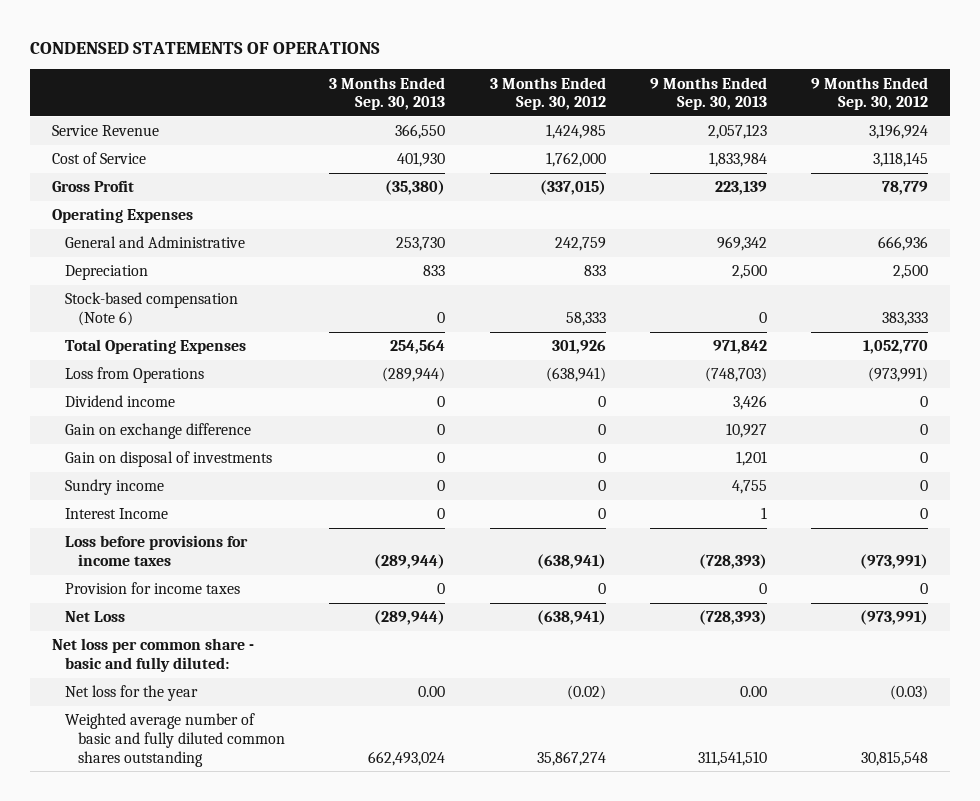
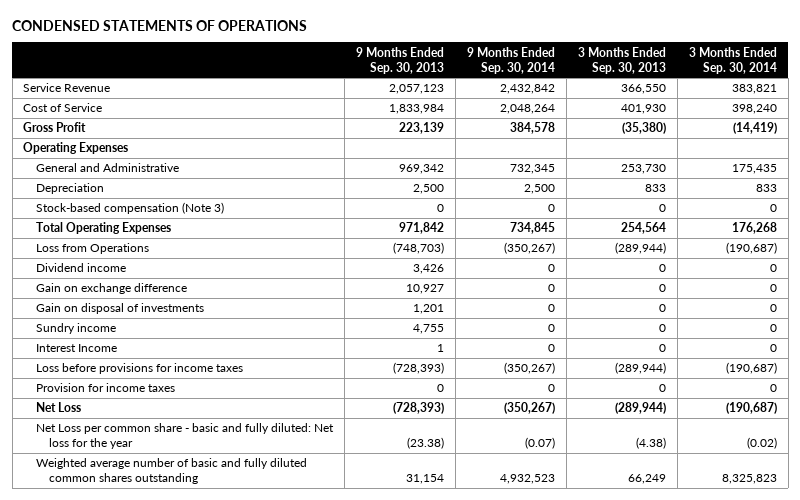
[489,76,606,111] 3 Months Ended Sep. 30, 2012 -> none
[811,76,929,111] 9 Months Ended Sep. 30, 2012 -> none
none -> [467,46,556,74] 9 Months Ended Sep. 30, 2014
none -> [688,46,777,74] 3 Months Ended Sep. 30, 2014
[65,292,239,326] Stock-based compensation (Note 6) -> [36,202,225,215] Stock-based compensation (Note 3)
[51,638,254,672] Net loss per common share - basic and fully diluted: -> none
[65,685,199,702] Net loss for the year -> [36,423,335,450] Net Loss per common share - basic and fully diluted: Net loss for the year
[418,686,446,698] 0.00 -> [635,437,666,450] (4.38)
[739,686,767,698] 0.00 -> [407,437,445,450] (23.38)
[368,750,446,766] 662,493,024 -> [627,474,666,485] 66,249
[697,750,767,766] 311,541,510 -> [406,474,445,485] 31,154

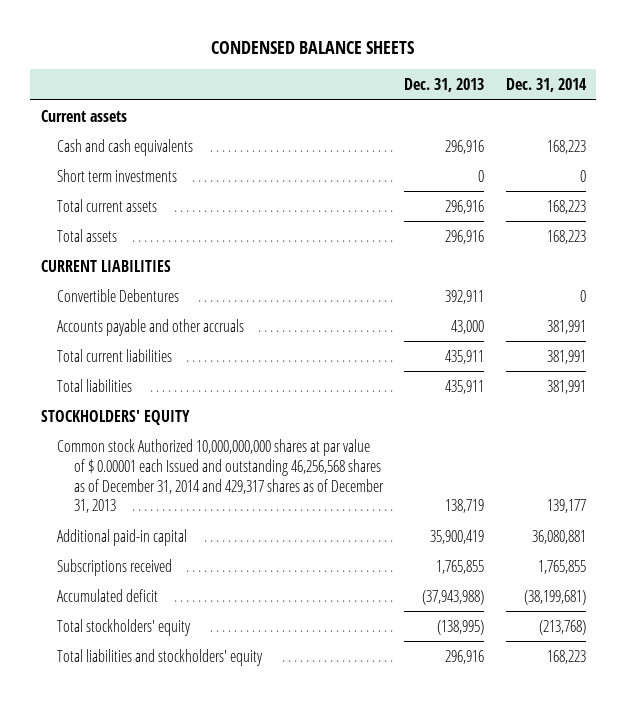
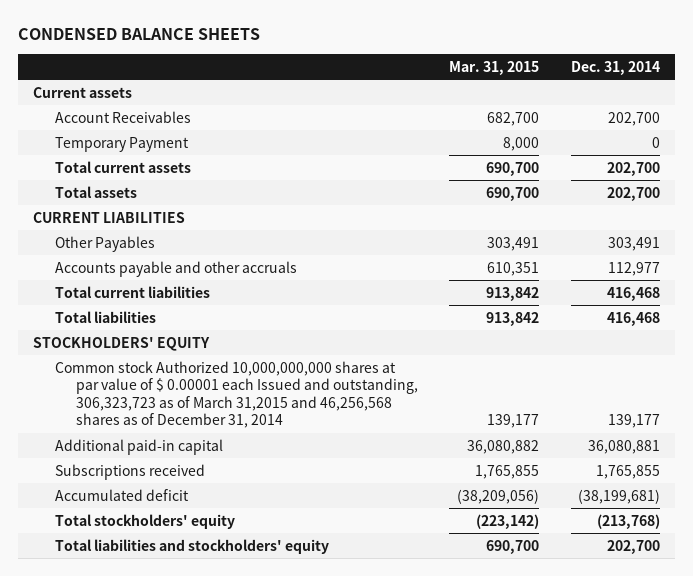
[404,77,485,92] Dec. 31, 2013 -> none
none -> [449,60,540,75] Mar. 31, 2015
[57,138,194,156] Cash and cash equivalents -> none
[57,168,178,182] Short term investments -> none
none -> [54,110,191,123] Account Receivables
none -> [54,136,189,152] Temporary Payment
[546,199,586,214] 168,223 -> [606,161,660,176] 202,700
[546,229,586,244] 168,223 -> [606,186,660,201] 202,700
[57,288,180,302] Convertible Debentures -> none
none -> [54,235,155,252] Other Payables
[546,319,586,334] 381,991 -> [607,261,660,276] 112,977
[546,349,586,364] 381,991 -> [606,286,660,301] 416,468
[546,379,586,394] 381,991 -> [606,311,660,326] 416,468
[57,438,384,514] Common stock Authorized 10,000,000,000 shares at par value of $ 0.00001 each Issued and outstanding 46,256,568 shares as of December 31, 2014 and 429,317 shares as of December 31, 2013 -> [54,360,419,429] Common stock Authorized 10,000,000,000 shares at par value of $ 0.00001 each Issued and outstanding, 306,323,723 as of March 31,2015 and 46,256,568 shares as of December 31, 2014
[546,649,586,664] 168,223 -> [606,539,660,554] 202,700

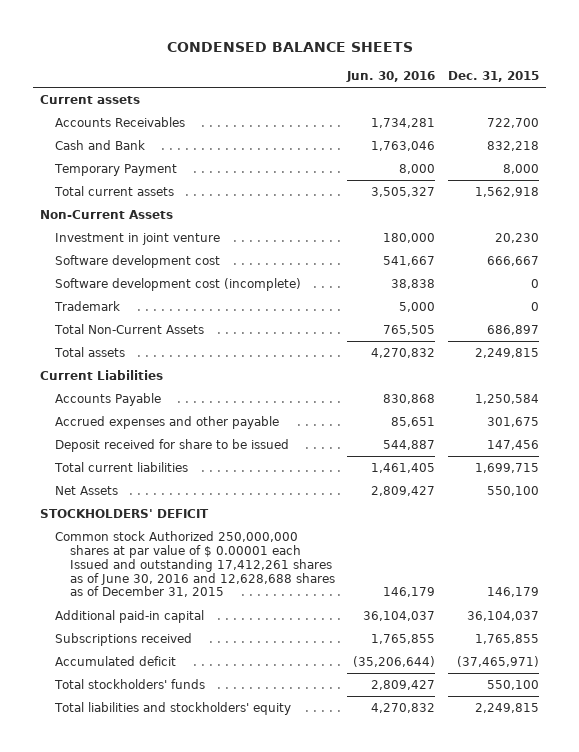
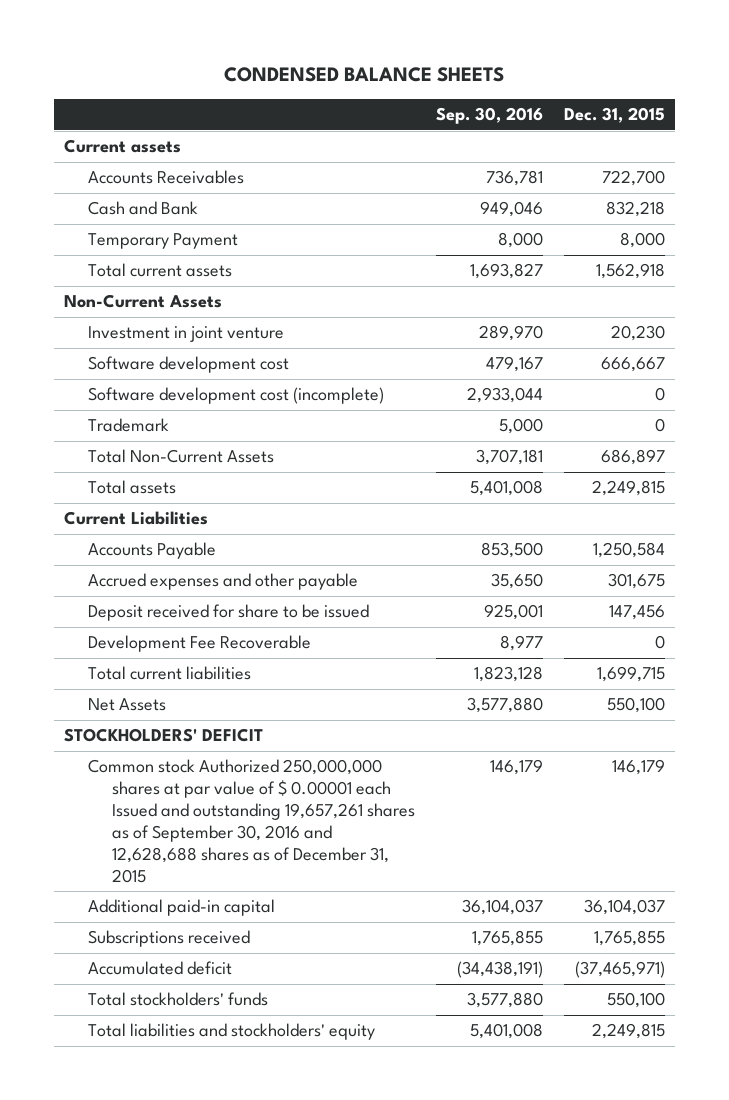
[346,70,436,82] Jun. 30, 2016 -> none
none -> [436,107,544,125] Sep. 30, 2016
none -> [88,635,312,653] Development Fee Recoverable
[54,530,335,598] Common stock Authorized 250,000,000 shares at par value of $ 0.00001 each Issued and outstanding 17,412,261 shares as of June 30, 2016 and 12,628,688 shares as of December 31, 2015 -> [88,759,416,883] Common stock Authorized 250,000,000 shares at par value of $ 0.00001 each Issued and outstanding 19,657,261 shares as of September 30, 2016 and 12,628,688 shares as of December 31, 2015

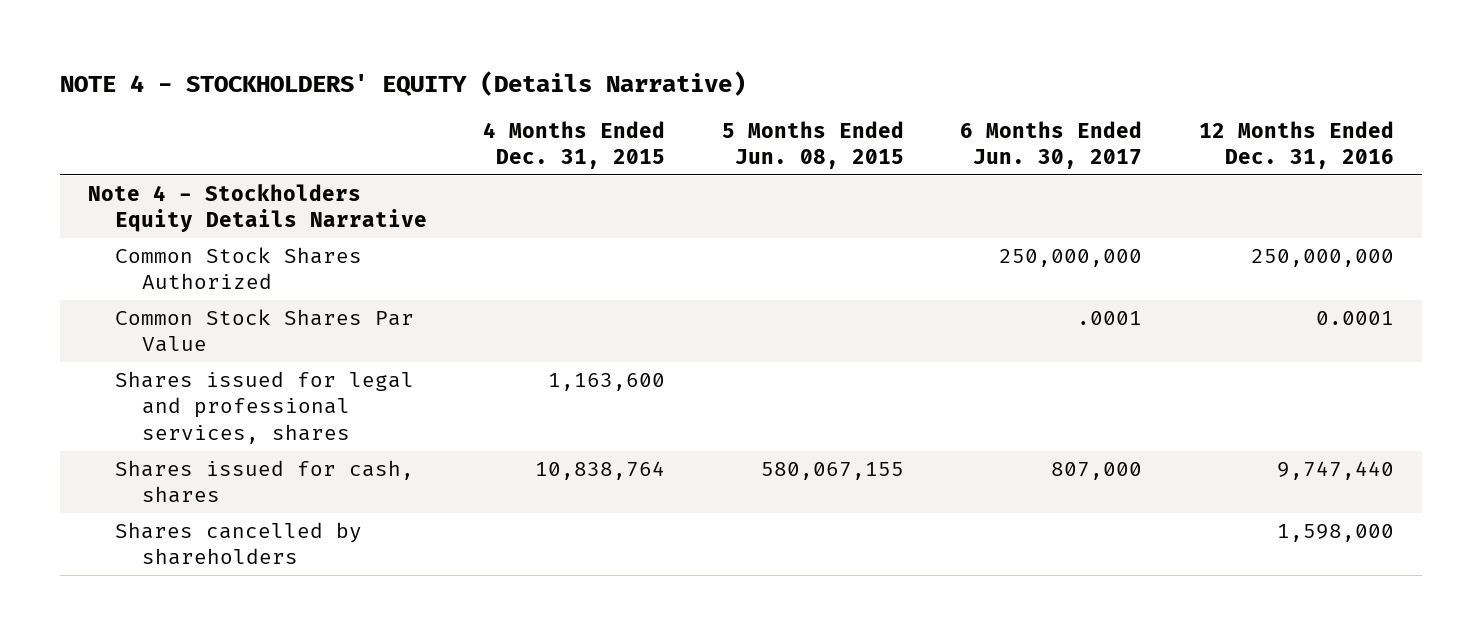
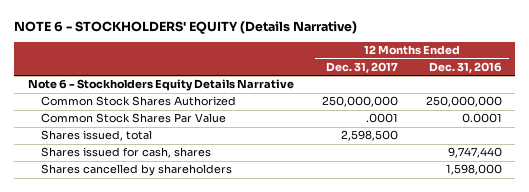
[60,70,747,96] NOTE 4 - STOCKHOLDERS' EQUITY (Details Narrative) -> [13,20,357,34] NOTE 6 - STOCKHOLDERS' EQUITY (Details Narrative)
[483,120,666,169] 4 Months Ended Dec. 31, 2015 -> none
[721,120,904,169] 5 Months Ended Jun. 08, 2015 -> none
[960,120,1143,169] 6 Months Ended Jun. 30, 2017 -> none
none -> [325,61,398,73] Dec. 31, 2017
[88,184,427,233] Note 4 - Stockholders Equity Details Narrative -> [27,79,294,92] Note 6 - Stockholders Equity Details Narrative
[114,371,414,444] Shares issued for legal and professional services, shares -> none
none -> [41,130,153,142] Shares issued, total

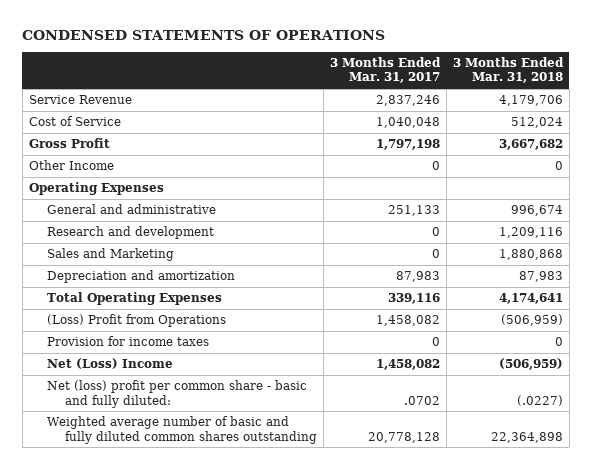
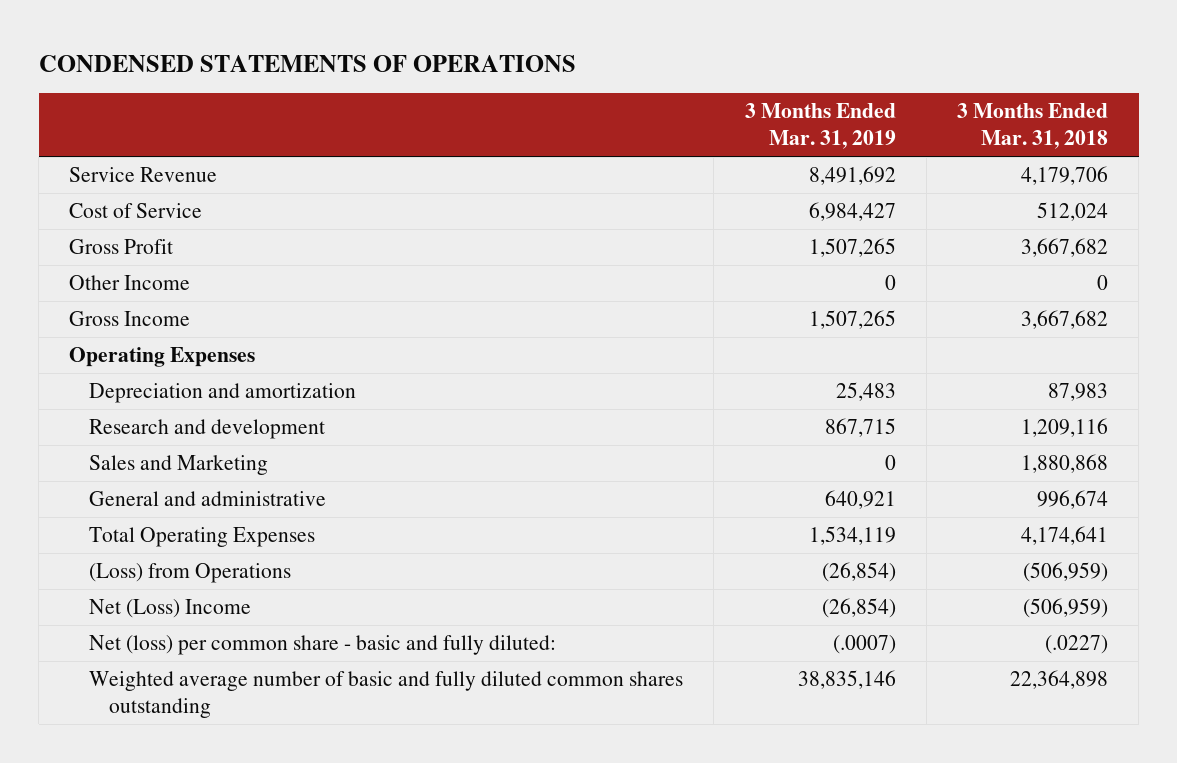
[329,57,441,84] 3 Months Ended Mar. 31, 2017 -> none
none -> [744,103,896,150] 3 Months Ended Mar. 31, 2019
none -> [69,311,191,327] Gross Income
[46,270,235,284] Depreciation and amortization -> [89,383,357,404] Depreciation and amortization
[46,204,216,215] General and administrative -> [89,491,327,507] General and administrative
[46,336,209,347] Provision for income taxes -> none
[46,314,226,328] (Loss) Profit from Operations -> [89,563,292,584] (Loss) from Operations
[46,380,307,408] Net (loss) profit per common share - basic and fully diluted: -> [89,635,557,656] Net (loss) per common share - basic and fully diluted:

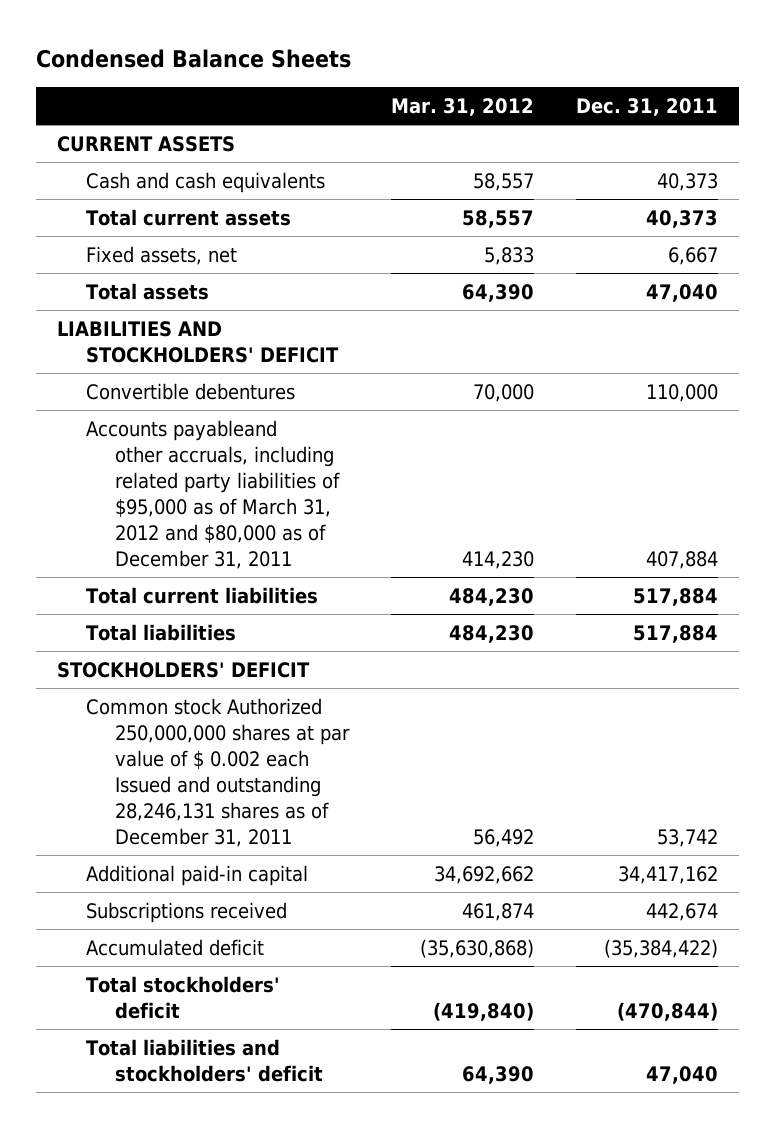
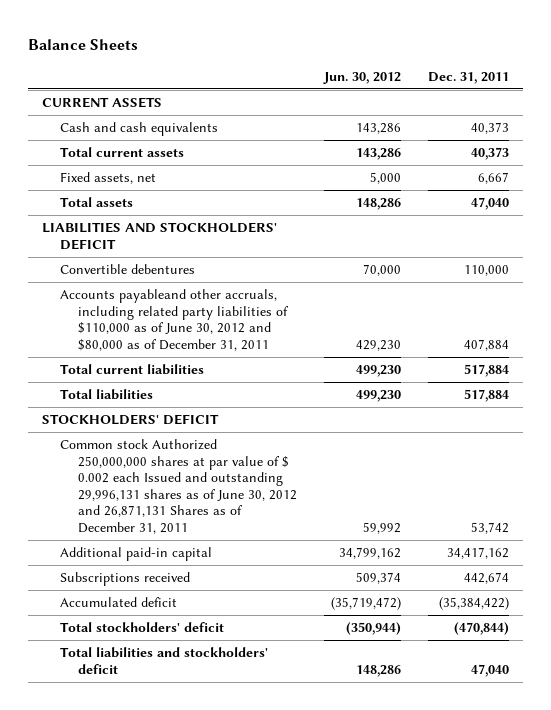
[35,49,351,69] Condensed Balance Sheets -> [28,38,139,50] Balance Sheets
[391,97,535,116] Mar. 31, 2012 -> none
none -> [323,71,402,84] Jun. 30, 2012
[85,419,340,569] Accounts payableand other accruals, including related party liabilities of $95,000 as of March 31, 2012 and $80,000 as of December 31, 2011 -> [60,288,290,351] Accounts payableand other accruals, including related party liabilities of $110,000 as of June 30, 2012 and $80,000 as of December 31, 2011
[85,697,350,847] Common stock Authorized 250,000,000 shares at par value of $ 0.002 each Issued and outstanding 28,246,131 shares as of December 31, 2011 -> [60,438,298,534] Common stock Authorized 250,000,000 shares at par value of $ 0.002 each Issued and outstanding 29,996,131 shares as of June 30, 2012 and 26,871,131 Shares as of December 31, 2011

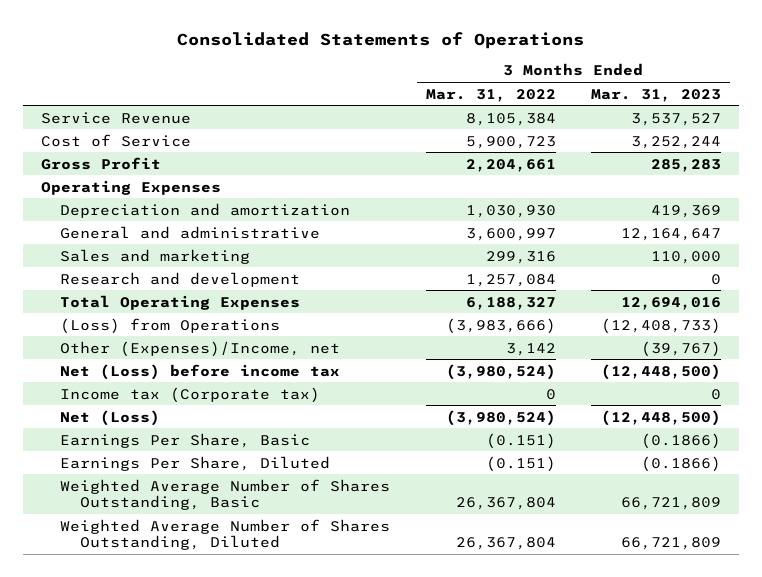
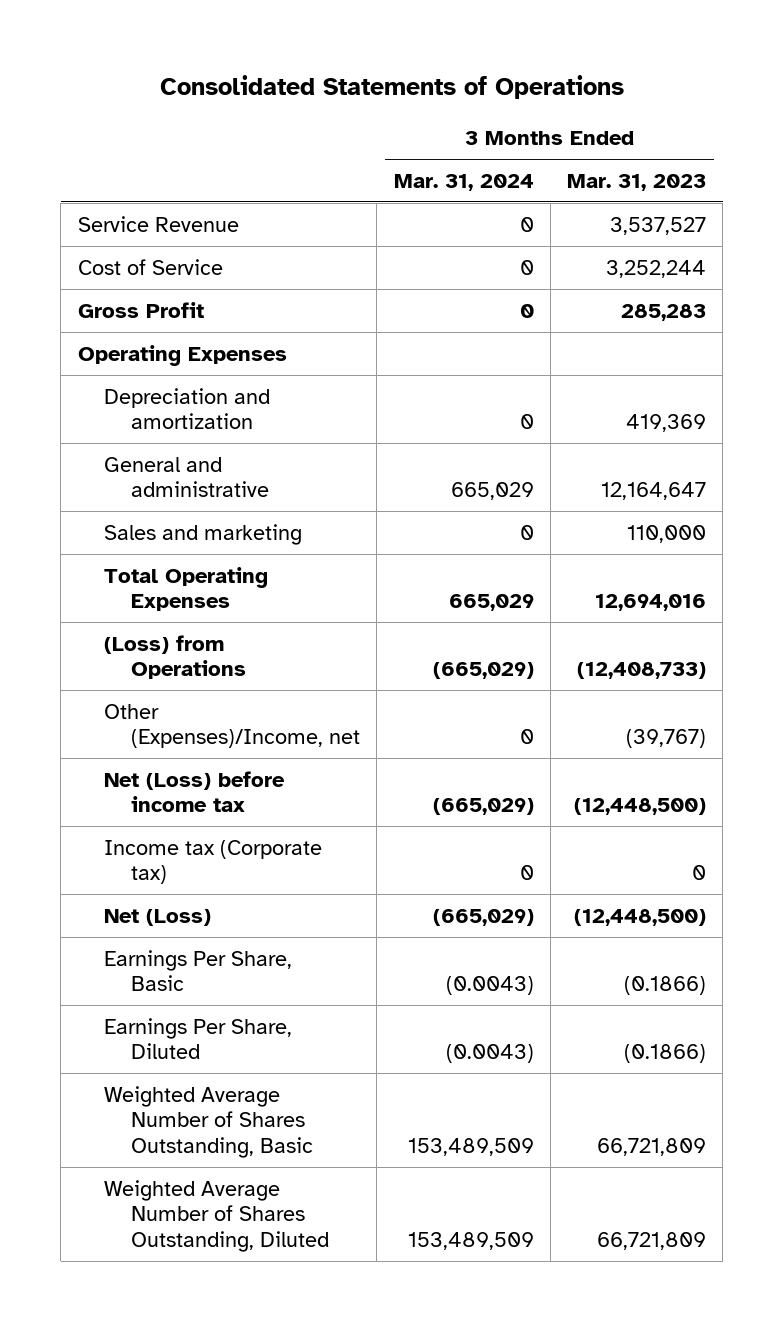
[425,88,556,102] Mar. 31, 2022 -> none
none -> [393,173,534,191] Mar. 31, 2024
[60,271,301,287] Research and development -> none

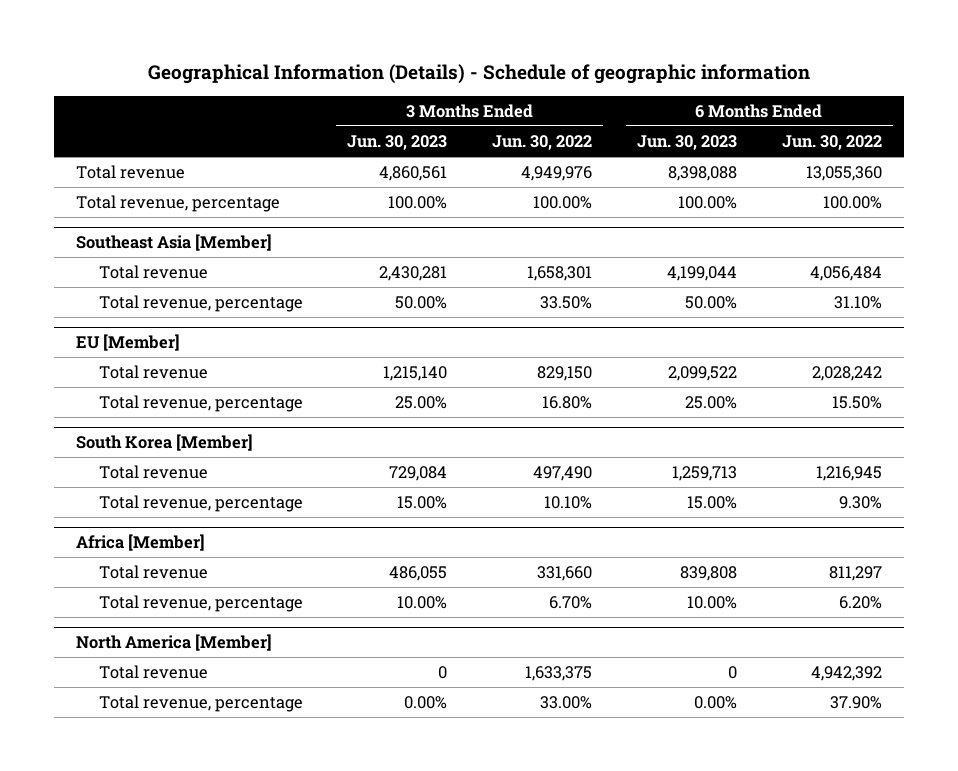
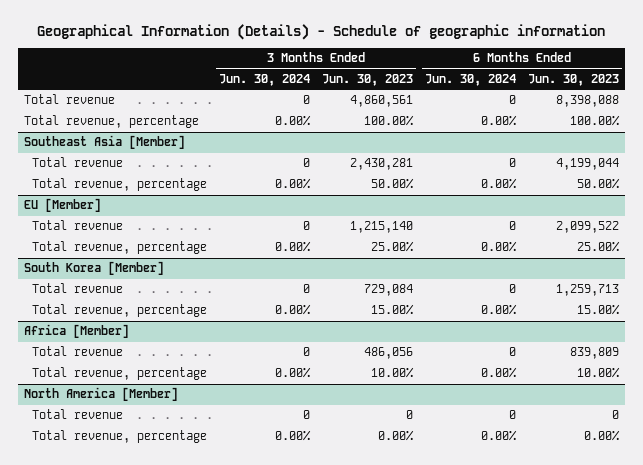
[492,135,593,151] Jun. 30, 2022 -> none
[781,135,882,151] Jun. 30, 2022 -> none
none -> [219,74,311,87] Jun. 30, 2024
none -> [424,74,516,87] Jun. 30, 2024
[389,566,448,582] 486,055 -> [363,347,413,360] 486,056
[679,566,737,582] 839,808 -> [569,347,619,360] 839,809

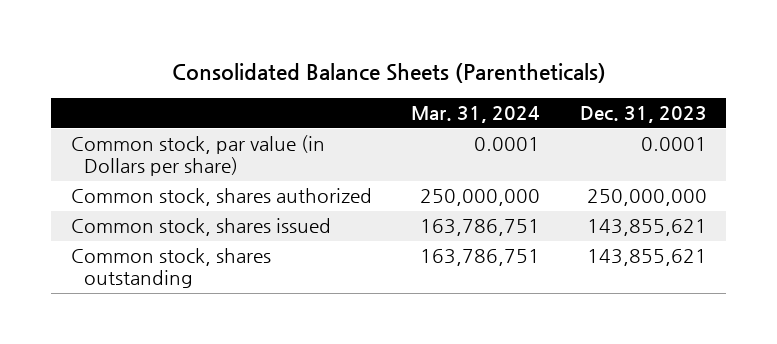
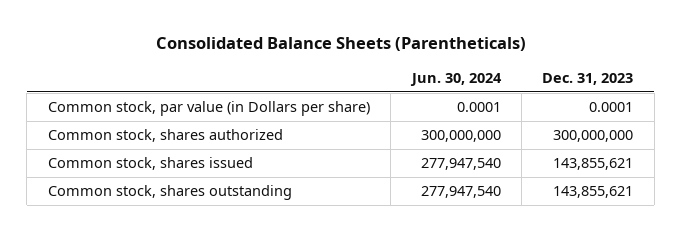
[411,106,541,124] Mar. 31, 2024 -> none
none -> [409,73,502,87] Jun. 30, 2024
[586,189,707,207] 250,000,000 -> [553,130,634,143] 300,000,000

